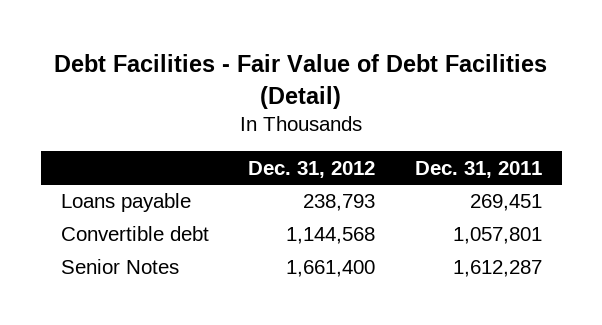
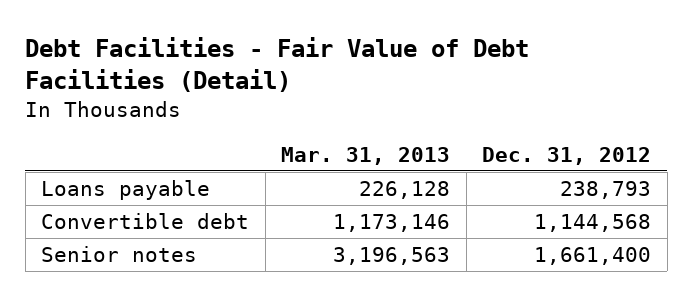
[414,160,542,178] Dec. 31, 2011 -> none
none -> [281,146,451,165] Mar. 31, 2013
[60,259,179,275] Senior Notes -> [41,246,198,263] Senior notes

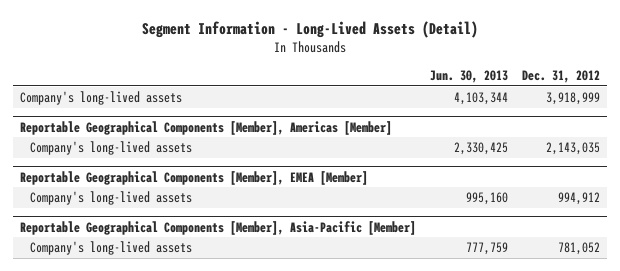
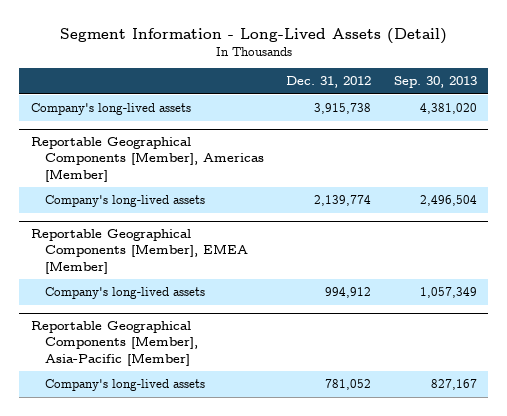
[430,70,509,84] Jun. 30, 2013 -> none
none -> [393,76,477,89] Sep. 30, 2013
[546,92,601,106] 3,918,999 -> [314,103,372,115] 3,915,738
[546,142,601,156] 2,143,035 -> [314,195,372,207] 2,139,774

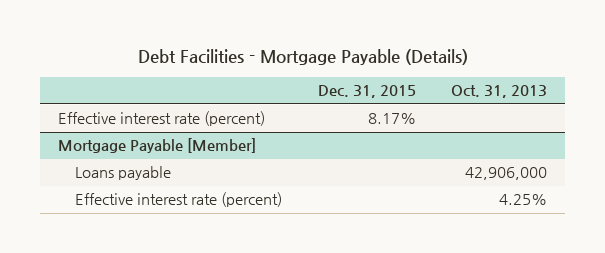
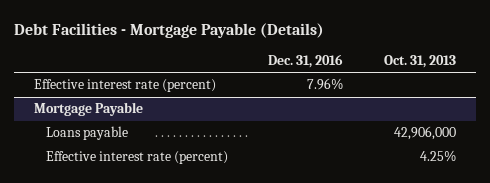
[317,85,416,99] Dec. 31, 2015 -> none
none -> [268,53,344,68] Dec. 31, 2016
[58,138,257,154] Mortgage Payable [Member] -> [34,102,144,117] Mortgage Payable

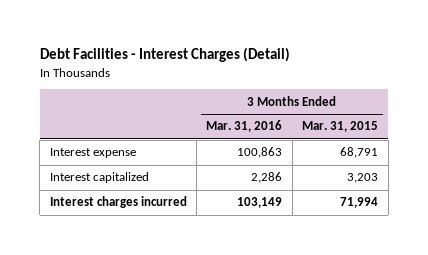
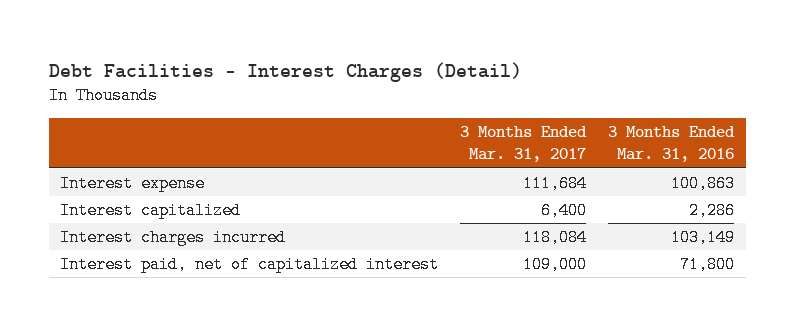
[302,121,379,133] Mar. 31, 2015 -> none
none -> [460,126,588,163] 3 Months Ended Mar. 31, 2017
none -> [60,255,440,273] Interest paid, net of capitalized interest

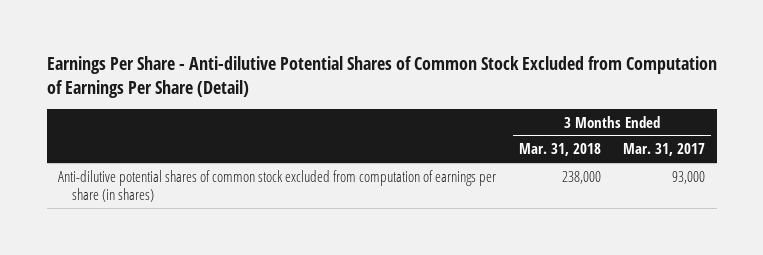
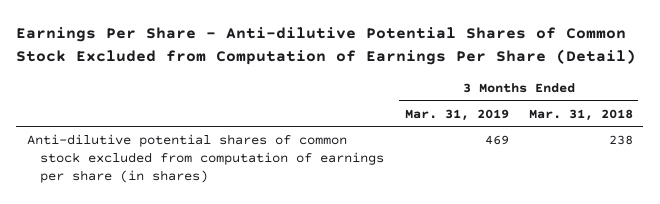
[623,143,706,157] Mar. 31, 2017 -> none
none -> [404,108,509,121] Mar. 31, 2019
[561,170,601,184] 238,000 -> [609,135,634,146] 238

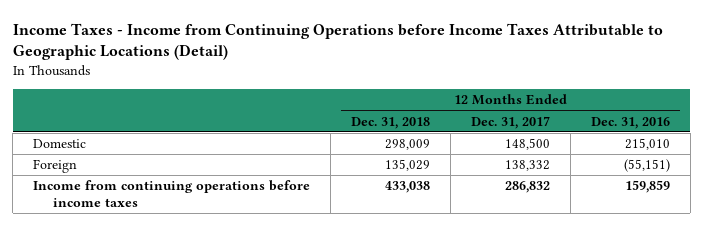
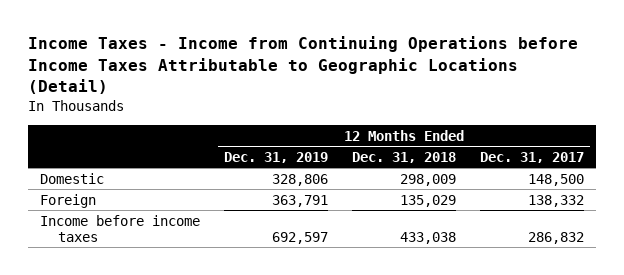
[590,116,670,129] Dec. 31, 2016 -> none
none -> [223,151,328,163] Dec. 31, 2019
[33,180,311,207] Income from continuing operations before income taxes -> [39,214,200,242] Income before income taxes

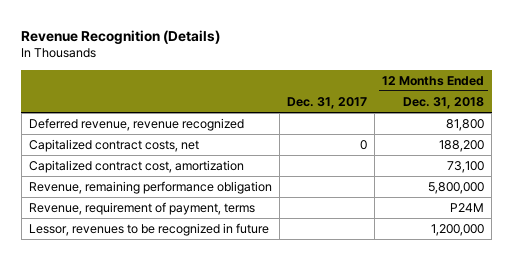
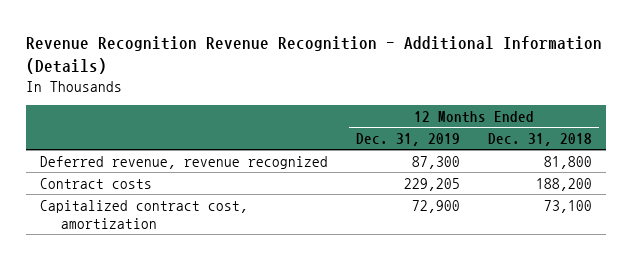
[21,29,221,44] Revenue Recognition (Details) -> [25,36,602,75] Revenue Recognition Revenue Recognition - Additional Information (Details)
[287,96,368,109] Dec. 31, 2017 -> none
none -> [355,133,460,147] Dec. 31, 2019
[29,138,200,152] Capitalized contract costs, net -> [39,177,152,189] Contract costs
[29,180,273,194] Revenue, remaining performance obligation -> none
[29,201,256,215] Revenue, requirement of payment, terms -> none
[29,222,270,236] Lessor, revenues to be recognized in future -> none

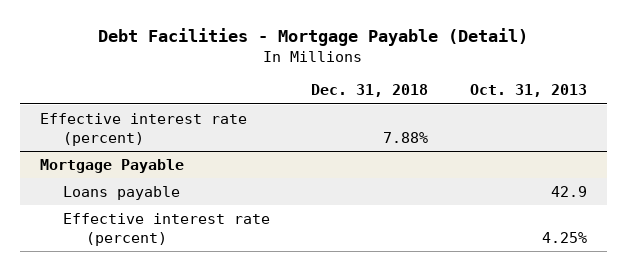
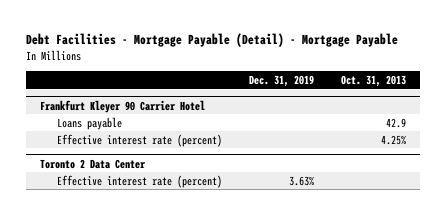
[98,27,529,46] Debt Facilities - Mortgage Payable (Detail) -> [26,33,399,48] Debt Facilities - Mortgage Payable (Detail) - Mortgage Payable
[311,84,429,98] Dec. 31, 2018 -> none
none -> [249,74,315,87] Dec. 31, 2019
[40,113,248,146] Effective interest rate (percent) -> none
[40,159,185,174] Mortgage Payable -> [39,99,205,113] Frankfurt Kleyer 90 Carrier Hotel
none -> [39,158,146,169] Toronto 2 Data Center
none -> [56,174,222,188] Effective interest rate (percent)

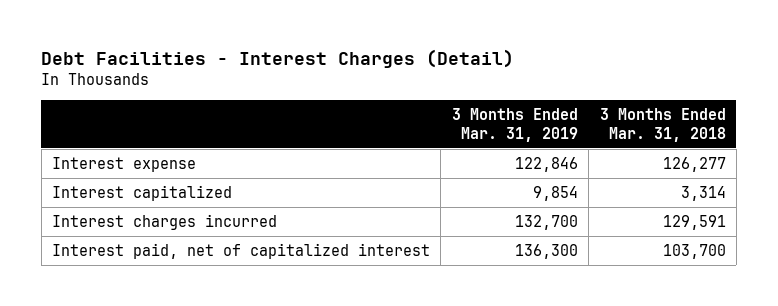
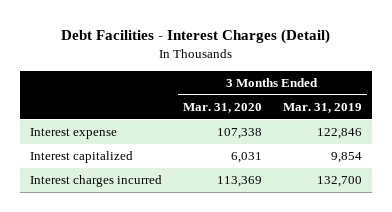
[599,107,726,142] 3 Months Ended Mar. 31, 2018 -> none
none -> [182,102,262,113] Mar. 31, 2020
[52,242,431,259] Interest paid, net of capitalized interest -> none

